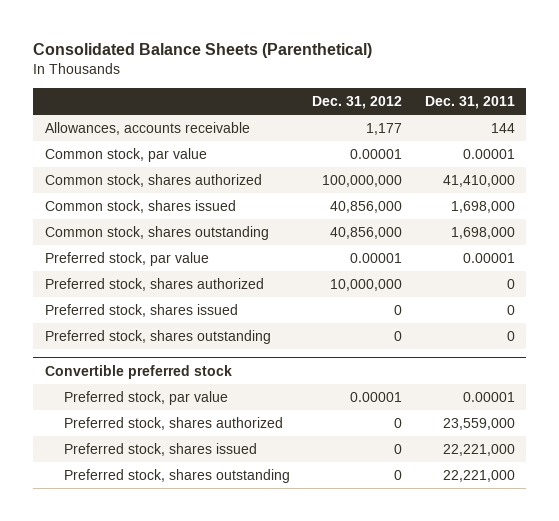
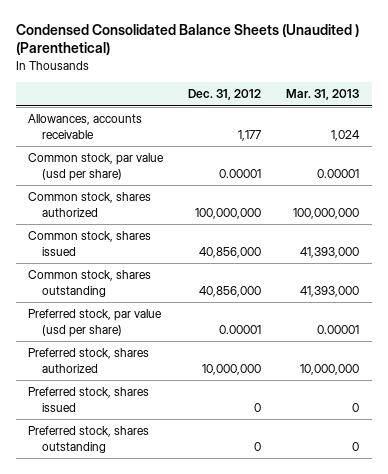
[33,43,373,59] Consolidated Balance Sheets (Parenthetical) -> [15,23,359,56] Condensed Consolidated Balance Sheets (Unaudited ) (Parenthetical)
[424,96,515,110] Dec. 31, 2011 -> none
none -> [286,89,360,101] Mar. 31, 2013
[44,147,207,162] Common stock, par value -> [28,153,165,181] Common stock, par value (usd per share)
[44,251,209,266] Preferred stock, par value -> [28,309,163,337] Preferred stock, par value (usd per share)
[44,364,232,379] Convertible preferred stock -> none
[63,390,228,405] Preferred stock, par value -> none
[63,416,283,430] Preferred stock, shares authorized -> none
[63,442,257,456] Preferred stock, shares issued -> none
[63,468,290,483] Preferred stock, shares outstanding -> none

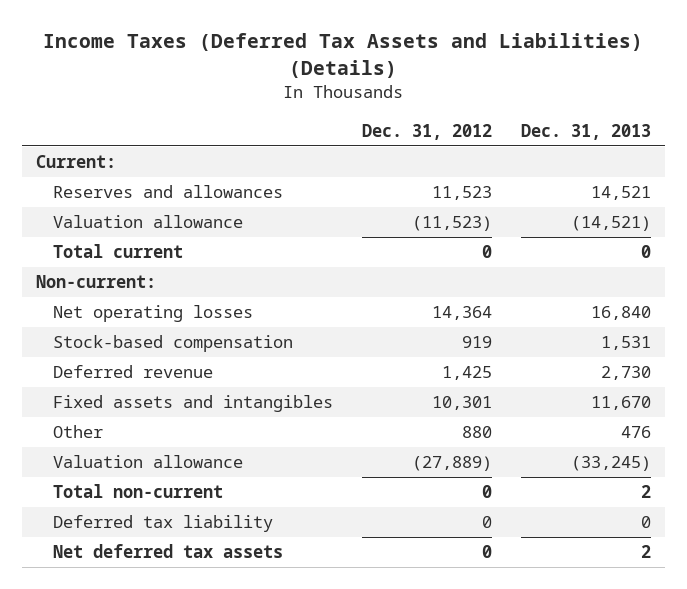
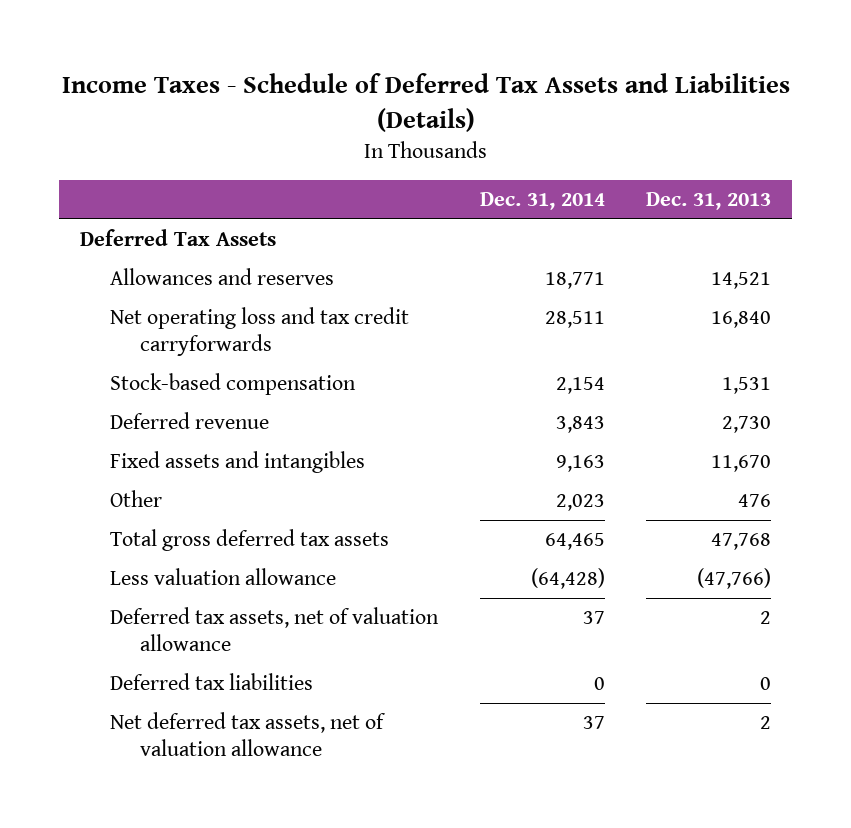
[43,33,644,78] Income Taxes (Deferred Tax Assets and Liabilities) (Details) -> [61,73,790,132] Income Taxes - Schedule of Deferred Tax Assets and Liabilities (Details)
[362,123,493,140] Dec. 31, 2012 -> none
none -> [479,192,605,211] Dec. 31, 2014
[53,215,244,229] Valuation allowance -> none
[53,244,184,259] Total current -> none
[36,275,157,289] Non-current: -> none
[36,155,117,169] Current: -> [79,229,276,247] Deferred Tax Assets
[53,185,284,199] Reserves and allowances -> [109,268,334,286] Allowances and reserves
[53,305,254,323] Net operating losses -> [109,307,409,357] Net operating loss and tax credit carryforwards
none -> [109,529,389,552] Total gross deferred tax assets
[53,455,244,469] Valuation allowance -> [109,568,336,586] Less valuation allowance
[570,456,651,472] (33,245) -> [697,568,772,590] (47,766)
[53,484,224,499] Total non-current -> [109,607,439,652] Deferred tax assets, net of valuation allowance
[53,515,274,533] Deferred tax liability -> [109,673,313,691] Deferred tax liabilities
[53,544,284,559] Net deferred tax assets -> [109,712,386,757] Net deferred tax assets, net of valuation allowance

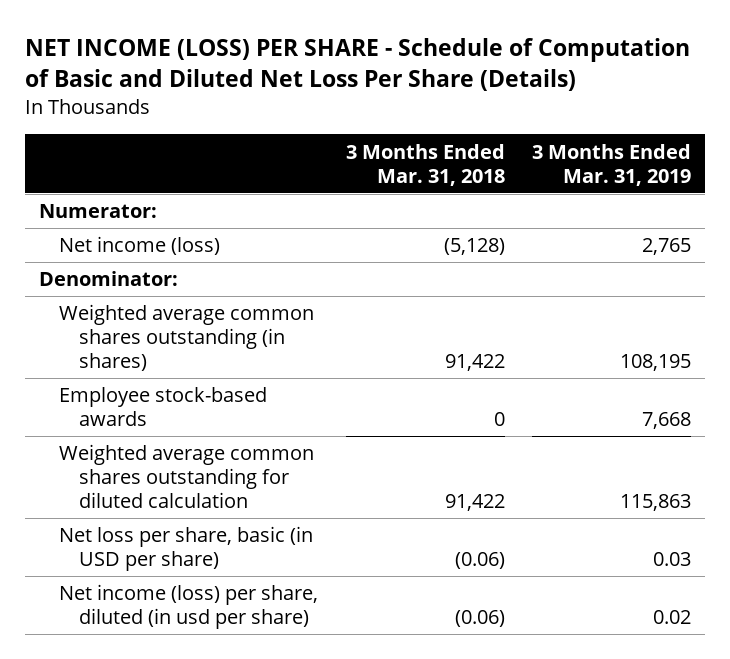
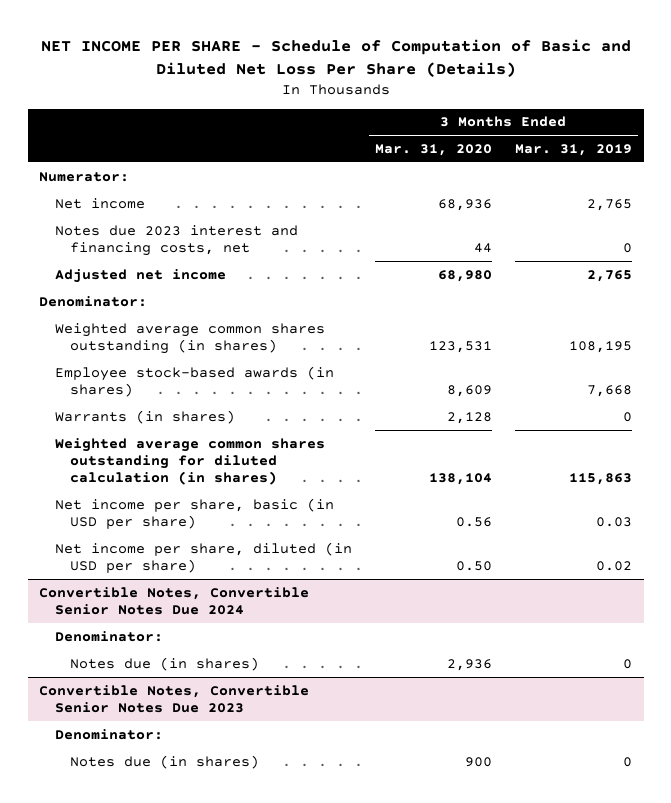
[25,38,691,92] NET INCOME (LOSS) PER SHARE - Schedule of Computation of Basic and Diluted Net Loss Per Share (Details) -> [40,38,631,77] NET INCOME PER SHARE - Schedule of Computation of Basic and Diluted Net Loss Per Share (Details)
[345,143,505,186] 3 Months Ended Mar. 31, 2018 -> none
none -> [374,143,492,156] Mar. 31, 2020
[58,236,220,256] Net income (loss) -> [54,197,145,209] Net income
none -> [54,224,298,256] Notes due 2023 interest and financing costs, net
none -> [54,268,226,283] Adjusted net income
[58,387,267,427] Employee stock-based awards -> [54,365,334,397] Employee stock-based awards (in shares)
none -> [54,409,235,424] Warrants (in shares)
[58,444,314,509] Weighted average common shares outstanding for diluted calculation -> [54,437,325,486] Weighted average common shares outstanding for diluted calculation (in shares)
[58,526,313,572] Net loss per share, basic (in USD per share) -> [54,497,334,529] Net income per share, basic (in USD per share)
[58,584,318,630] Net income (loss) per share, diluted (in usd per share) -> [54,541,352,573] Net income per share, diluted (in USD per share)
none -> [39,586,310,615] Convertible Notes, Convertible Senior Notes Due 2024
none -> [54,630,163,642] Denominator:
none -> [70,656,260,671] Notes due (in shares)
none -> [39,684,310,713] Convertible Notes, Convertible Senior Notes Due 2023
none -> [54,728,163,740] Denominator:
none -> [70,754,260,769] Notes due (in shares)

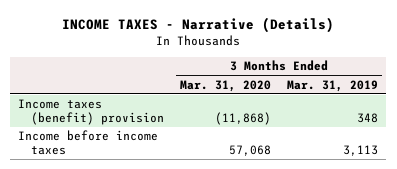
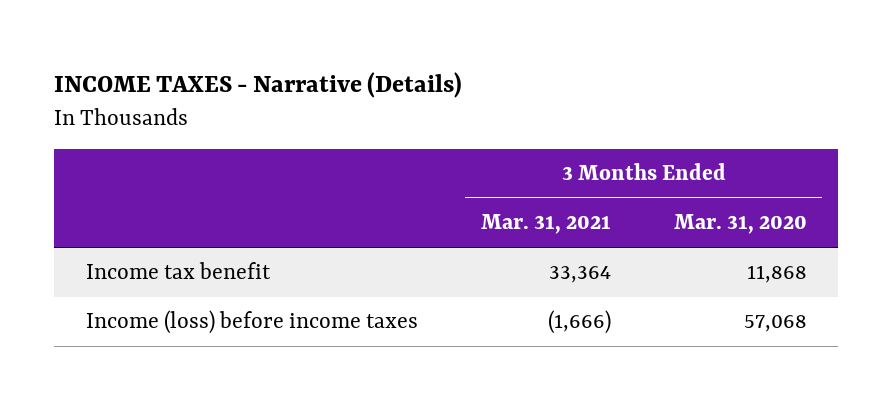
[287,79,379,92] Mar. 31, 2019 -> none
none -> [480,214,611,235] Mar. 31, 2021
[18,99,164,126] Income taxes (benefit) provision -> [85,262,271,280] Income tax benefit
[214,112,271,126] (11,868) -> [746,265,807,284] 11,868
[18,130,159,156] Income before income taxes -> [85,310,418,335] Income (loss) before income taxes

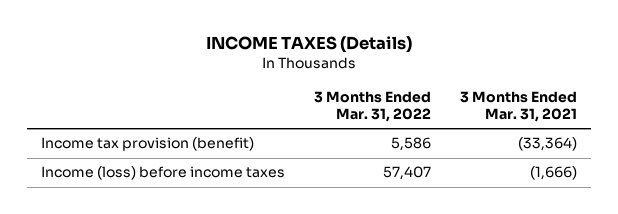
[54,71,463,98] INCOME TAXES - Narrative (Details) -> [206,35,413,53] INCOME TAXES (Details)
[673,214,807,235] Mar. 31, 2020 -> none
none -> [314,90,432,123] 3 Months Ended Mar. 31, 2022
[85,262,271,280] Income tax benefit -> [41,137,255,152] Income tax provision (benefit)
[548,266,611,284] 33,364 -> [517,137,577,152] (33,364)

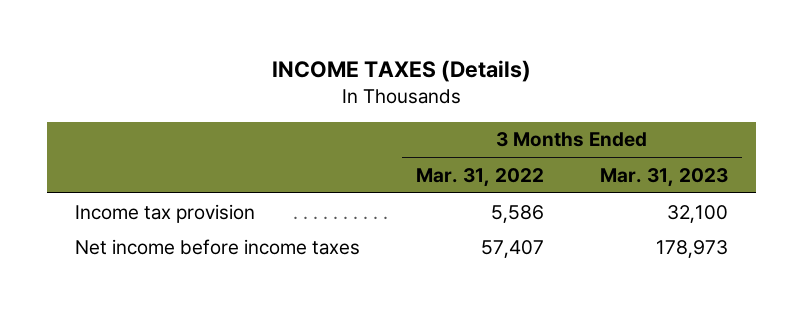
[459,90,577,123] 3 Months Ended Mar. 31, 2021 -> none
none -> [600,167,729,187] Mar. 31, 2023
[41,137,255,152] Income tax provision (benefit) -> [74,203,255,223] Income tax provision
[41,166,286,181] Income (loss) before income taxes -> [74,238,360,255] Net income before income taxes

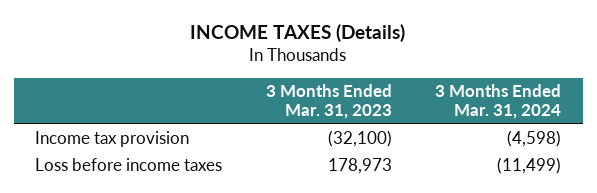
[416,167,545,187] Mar. 31, 2022 -> none
none -> [435,83,562,120] 3 Months Ended Mar. 31, 2024
[667,204,729,223] 32,100 -> [327,130,392,148] (32,100)
[74,238,360,255] Net income before income taxes -> [35,158,223,172] Loss before income taxes

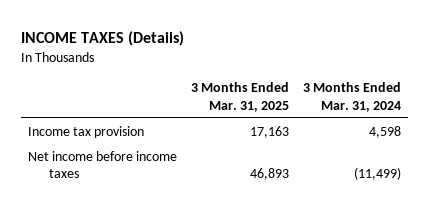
[265,83,392,120] 3 Months Ended Mar. 31, 2023 -> none
none -> [191,82,290,113] 3 Months Ended Mar. 31, 2025
[507,130,562,148] (4,598) -> [369,125,402,138] 4,598
[35,158,223,172] Loss before income taxes -> [28,150,178,179] Net income before income taxes

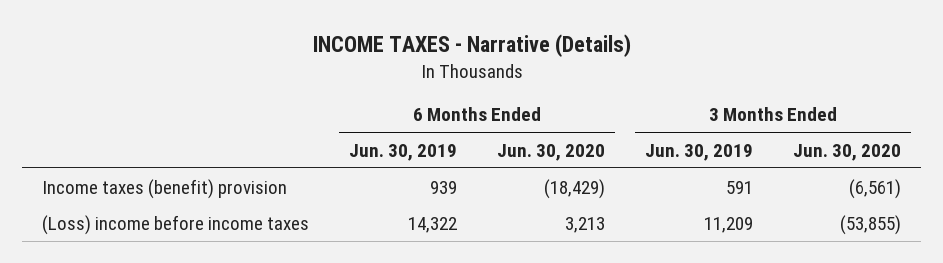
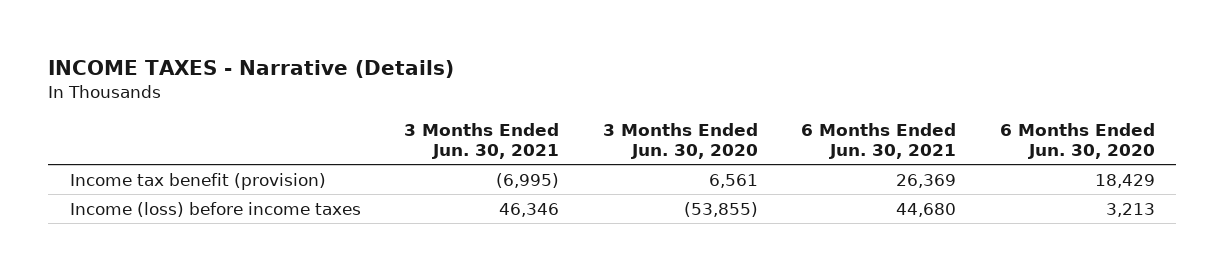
[349,143,458,161] Jun. 30, 2019 -> none
[645,143,754,161] Jun. 30, 2019 -> none
none -> [404,122,560,160] 3 Months Ended Jun. 30, 2021
none -> [801,122,957,160] 6 Months Ended Jun. 30, 2021
[42,178,288,199] Income taxes (benefit) provision -> [70,172,327,190] Income tax benefit (provision)
[544,178,606,199] (18,429) -> [1094,173,1155,188] 18,429
[849,178,902,199] (6,561) -> [708,173,758,188] 6,561
[42,214,310,235] (Loss) income before income taxes -> [70,201,362,217] Income (loss) before income taxes

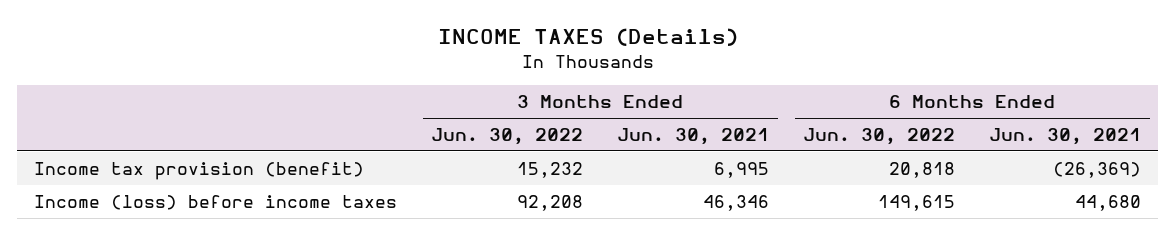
[48,59,455,78] INCOME TAXES - Narrative (Details) -> [437,28,738,47] INCOME TAXES (Details)
[602,122,758,160] 3 Months Ended Jun. 30, 2020 -> none
[999,122,1155,160] 6 Months Ended Jun. 30, 2020 -> none
none -> [431,128,584,146] Jun. 30, 2022
none -> [803,128,956,146] Jun. 30, 2022
[70,172,327,190] Income tax benefit (provision) -> [34,162,365,181] Income tax provision (benefit)
[496,172,560,188] (6,995) -> [714,162,770,179] 6,995
[896,173,957,188] 26,369 -> [1053,162,1142,179] (26,369)

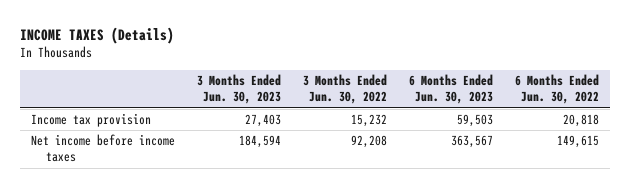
[617,128,770,146] Jun. 30, 2021 -> none
[989,128,1142,146] Jun. 30, 2021 -> none
none -> [196,74,281,105] 3 Months Ended Jun. 30, 2023
none -> [409,74,494,105] 6 Months Ended Jun. 30, 2023
[34,162,365,181] Income tax provision (benefit) -> [30,113,151,128] Income tax provision
[34,195,398,211] Income (loss) before income taxes -> [30,134,175,163] Net income before income taxes

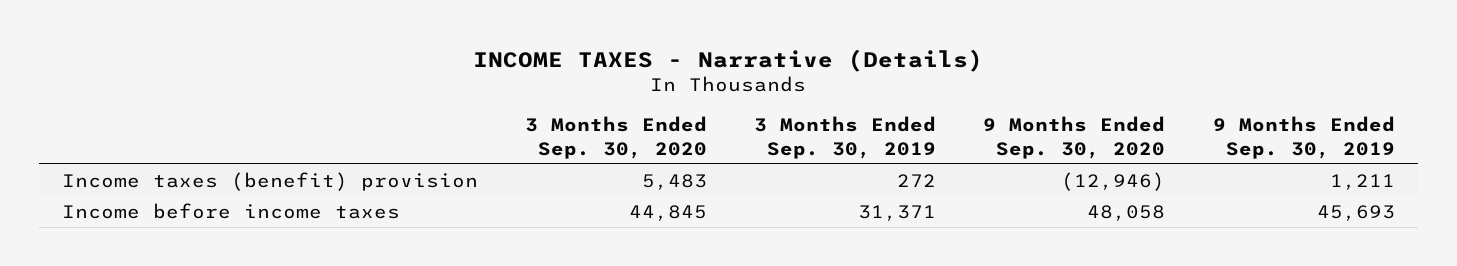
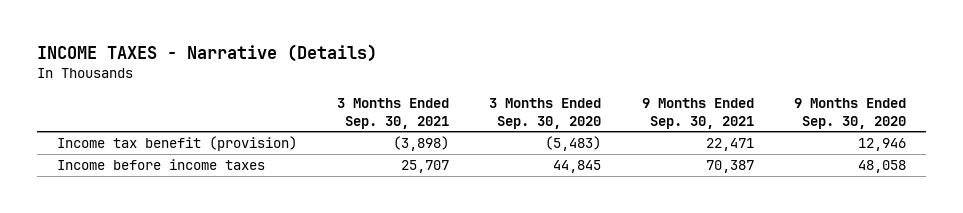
[754,116,937,159] 3 Months Ended Sep. 30, 2019 -> none
[1212,116,1395,159] 9 Months Ended Sep. 30, 2019 -> none
none -> [337,97,450,129] 3 Months Ended Sep. 30, 2021
none -> [641,97,754,129] 9 Months Ended Sep. 30, 2021
[62,171,479,191] Income taxes (benefit) provision -> [56,135,297,151] Income tax benefit (provision)
[642,173,708,190] 5,483 -> [545,135,602,151] (5,483)
[1061,171,1166,191] (12,946) -> [858,137,907,151] 12,946

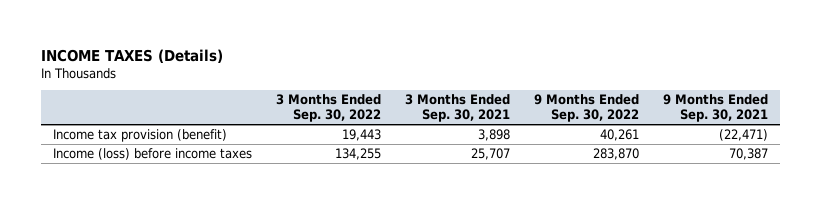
[36,43,377,62] INCOME TAXES - Narrative (Details) -> [41,48,224,63] INCOME TAXES (Details)
[489,97,602,129] 3 Months Ended Sep. 30, 2020 -> none
[794,97,907,129] 9 Months Ended Sep. 30, 2020 -> none
none -> [276,94,382,123] 3 Months Ended Sep. 30, 2022
none -> [534,94,640,123] 9 Months Ended Sep. 30, 2022
[56,135,297,151] Income tax benefit (provision) -> [53,129,228,143] Income tax provision (benefit)
[393,135,450,151] (3,898) -> [478,129,511,142] 3,898
[705,137,754,151] 22,471 -> [718,129,768,142] (22,471)
[56,158,265,170] Income before income taxes -> [53,148,253,161] Income (loss) before income taxes

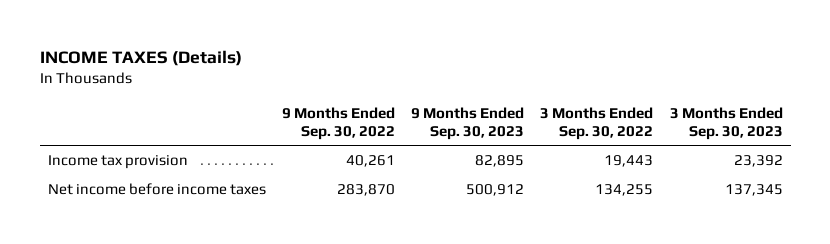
[405,94,511,123] 3 Months Ended Sep. 30, 2021 -> none
[662,94,768,123] 9 Months Ended Sep. 30, 2021 -> none
none -> [411,106,525,140] 9 Months Ended Sep. 30, 2023
none -> [669,106,783,140] 3 Months Ended Sep. 30, 2023
[53,129,228,143] Income tax provision (benefit) -> [47,155,188,170] Income tax provision
[53,148,253,161] Income (loss) before income taxes -> [47,183,266,196] Net income before income taxes

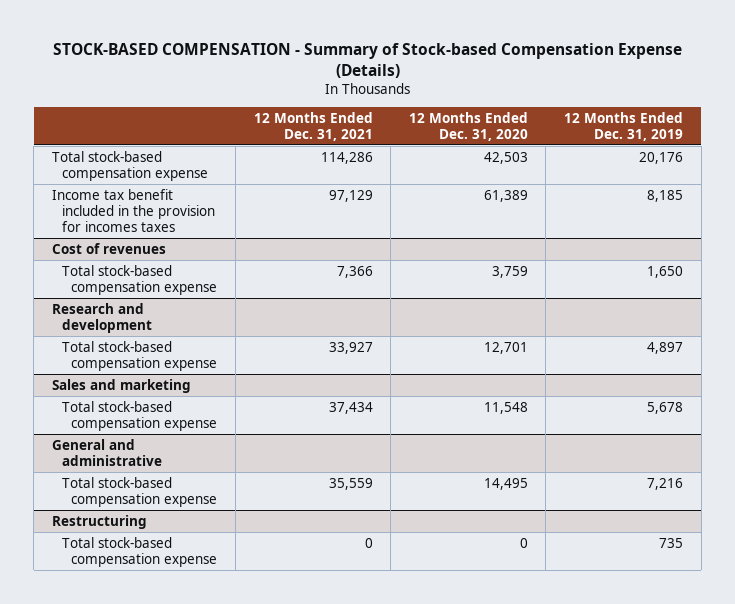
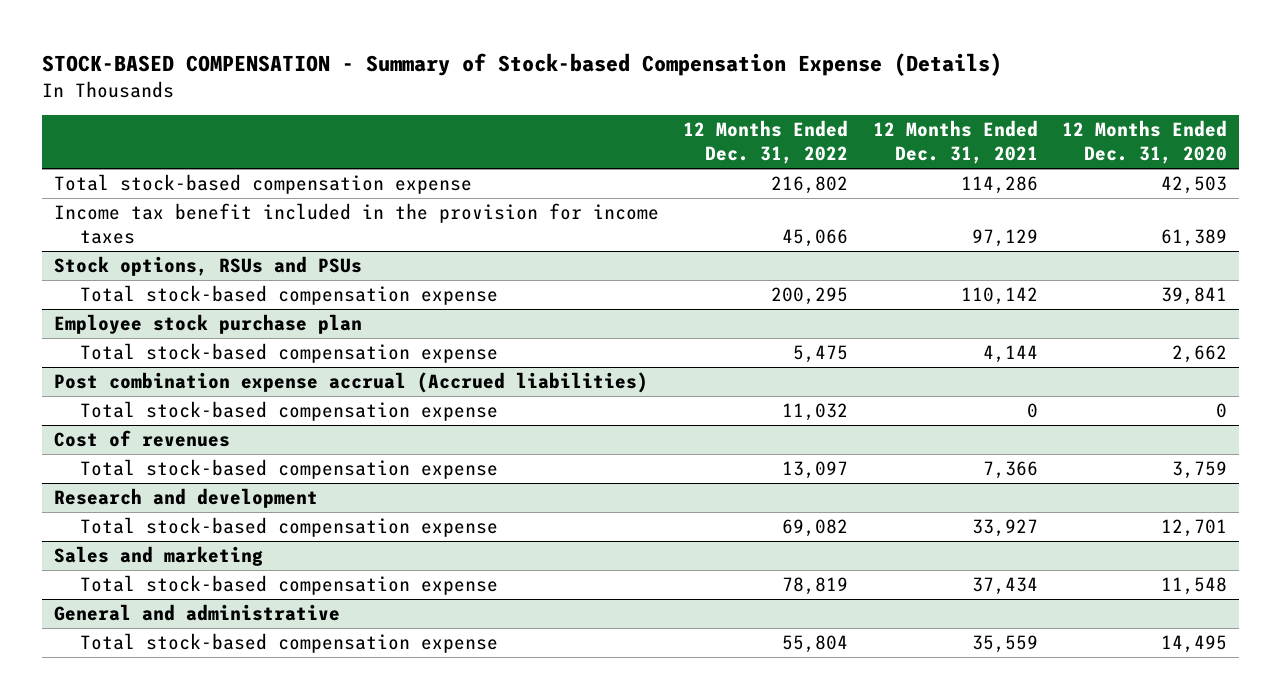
[564,111,684,141] 12 Months Ended Dec. 31, 2019 -> none
none -> [683,120,849,165] 12 Months Ended Dec. 31, 2022
[52,188,215,232] Income tax benefit included in the provision for incomes taxes -> [54,202,660,245] Income tax benefit included in the provision for income taxes
none -> [54,255,363,276] Stock options, RSUs and PSUs
none -> [80,284,499,305] Total stock-based compensation expense
none -> [54,313,363,334] Employee stock purchase plan
none -> [80,342,499,363] Total stock-based compensation expense
none -> [54,371,649,393] Post combination expense accrual (Accrued liabilities)
none -> [80,400,499,421] Total stock-based compensation expense
[52,514,148,529] Restructuring -> none
[61,536,218,567] Total stock-based compensation expense -> none

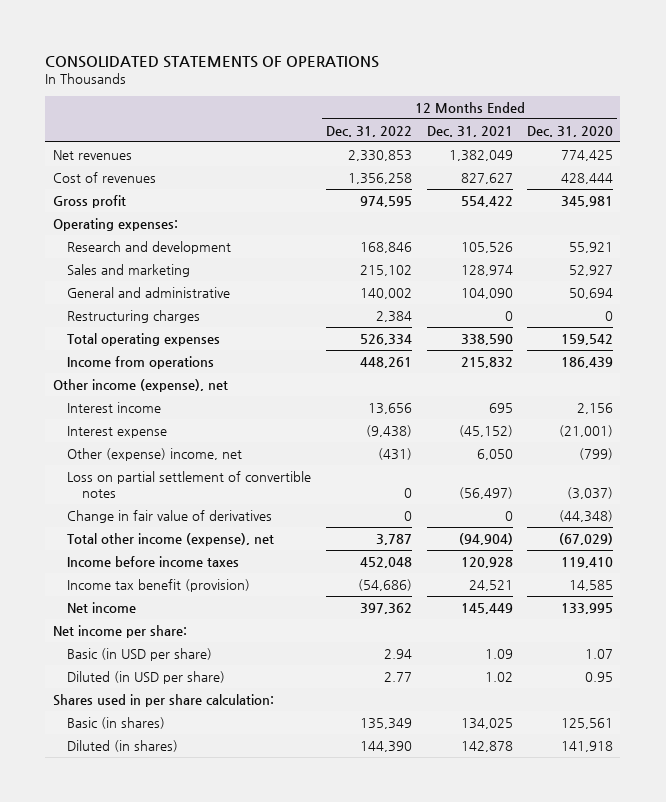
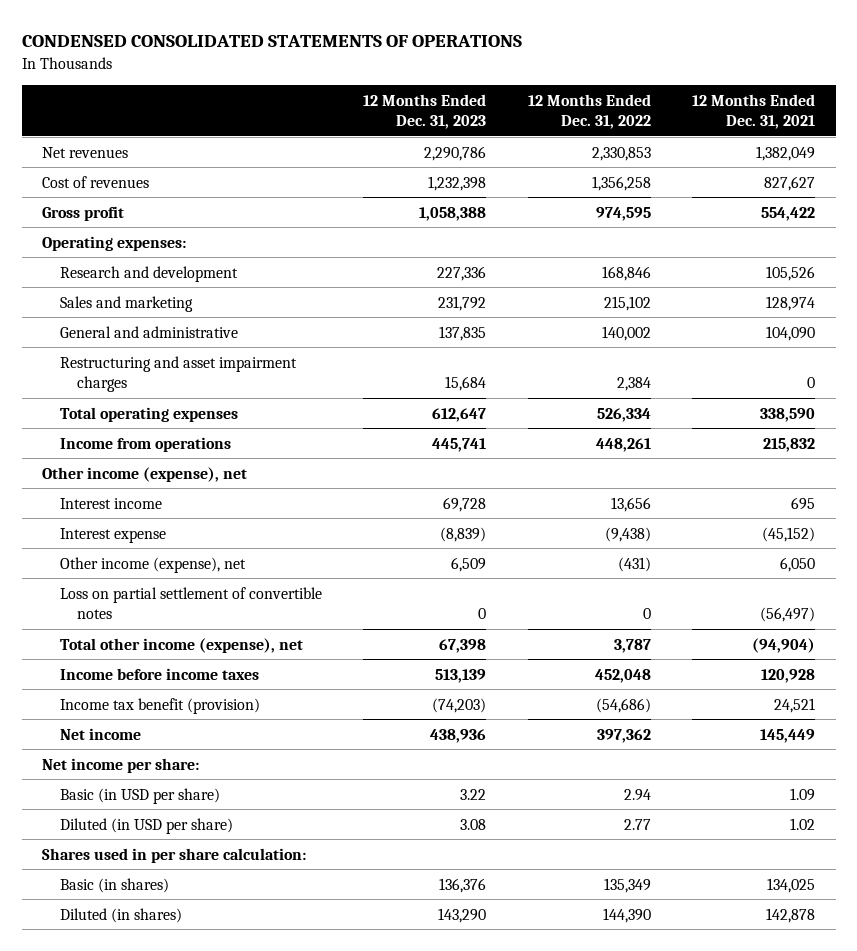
[45,55,380,68] CONSOLIDATED STATEMENTS OF OPERATIONS -> [21,34,522,47] CONDENSED CONSOLIDATED STATEMENTS OF OPERATIONS
[527,125,614,137] Dec. 31, 2020 -> none
none -> [363,93,487,130] 12 Months Ended Dec. 31, 2023
[67,309,201,323] Restructuring charges -> [59,355,297,393] Restructuring and asset impairment charges
[67,447,243,461] Other (expense) income, net -> [59,556,246,573] Other income (expense), net
[67,509,273,523] Change in fair value of derivatives -> none

